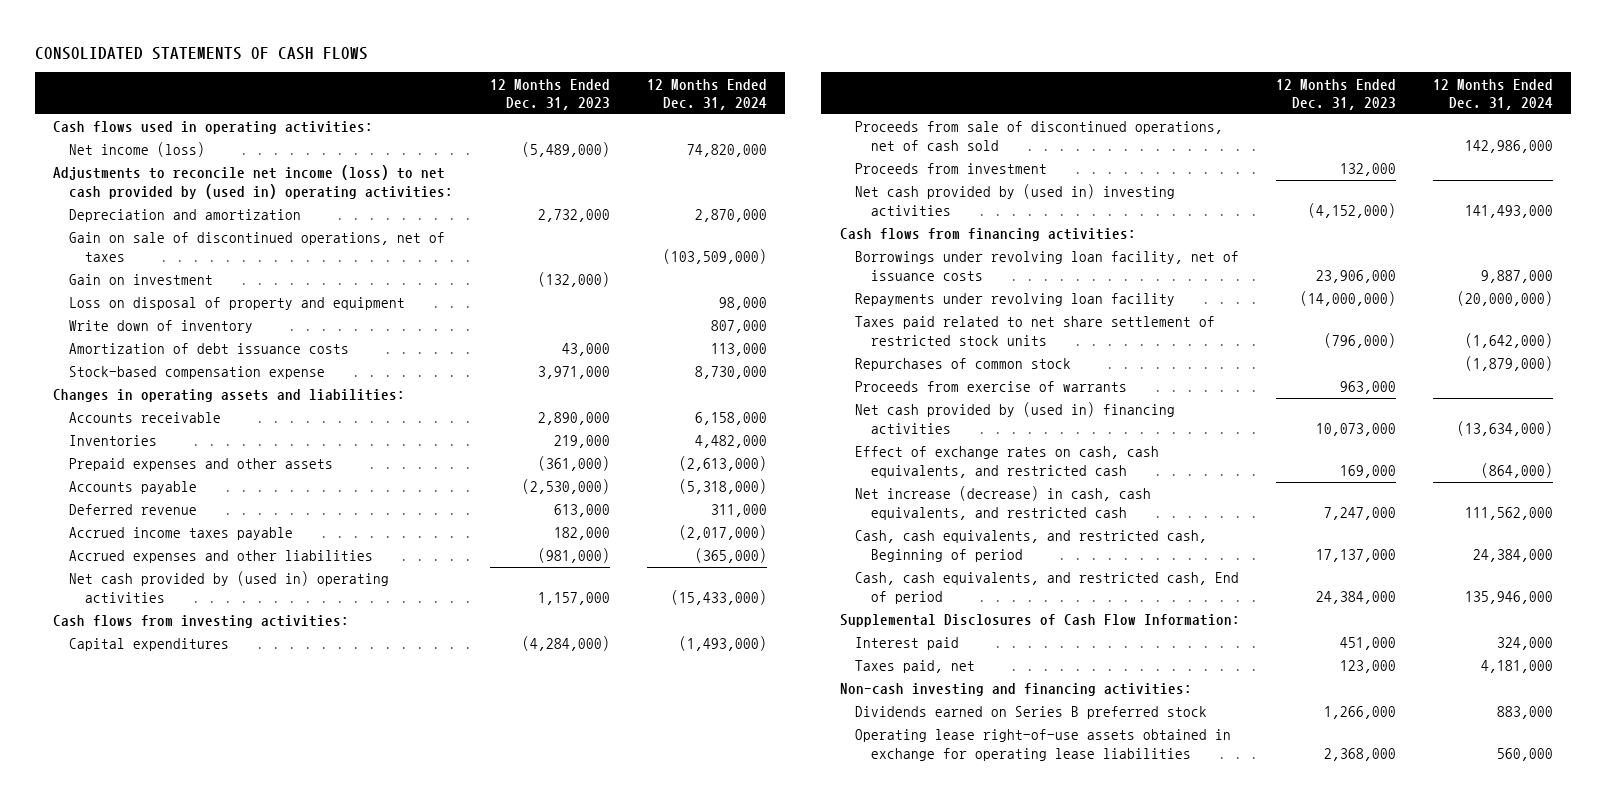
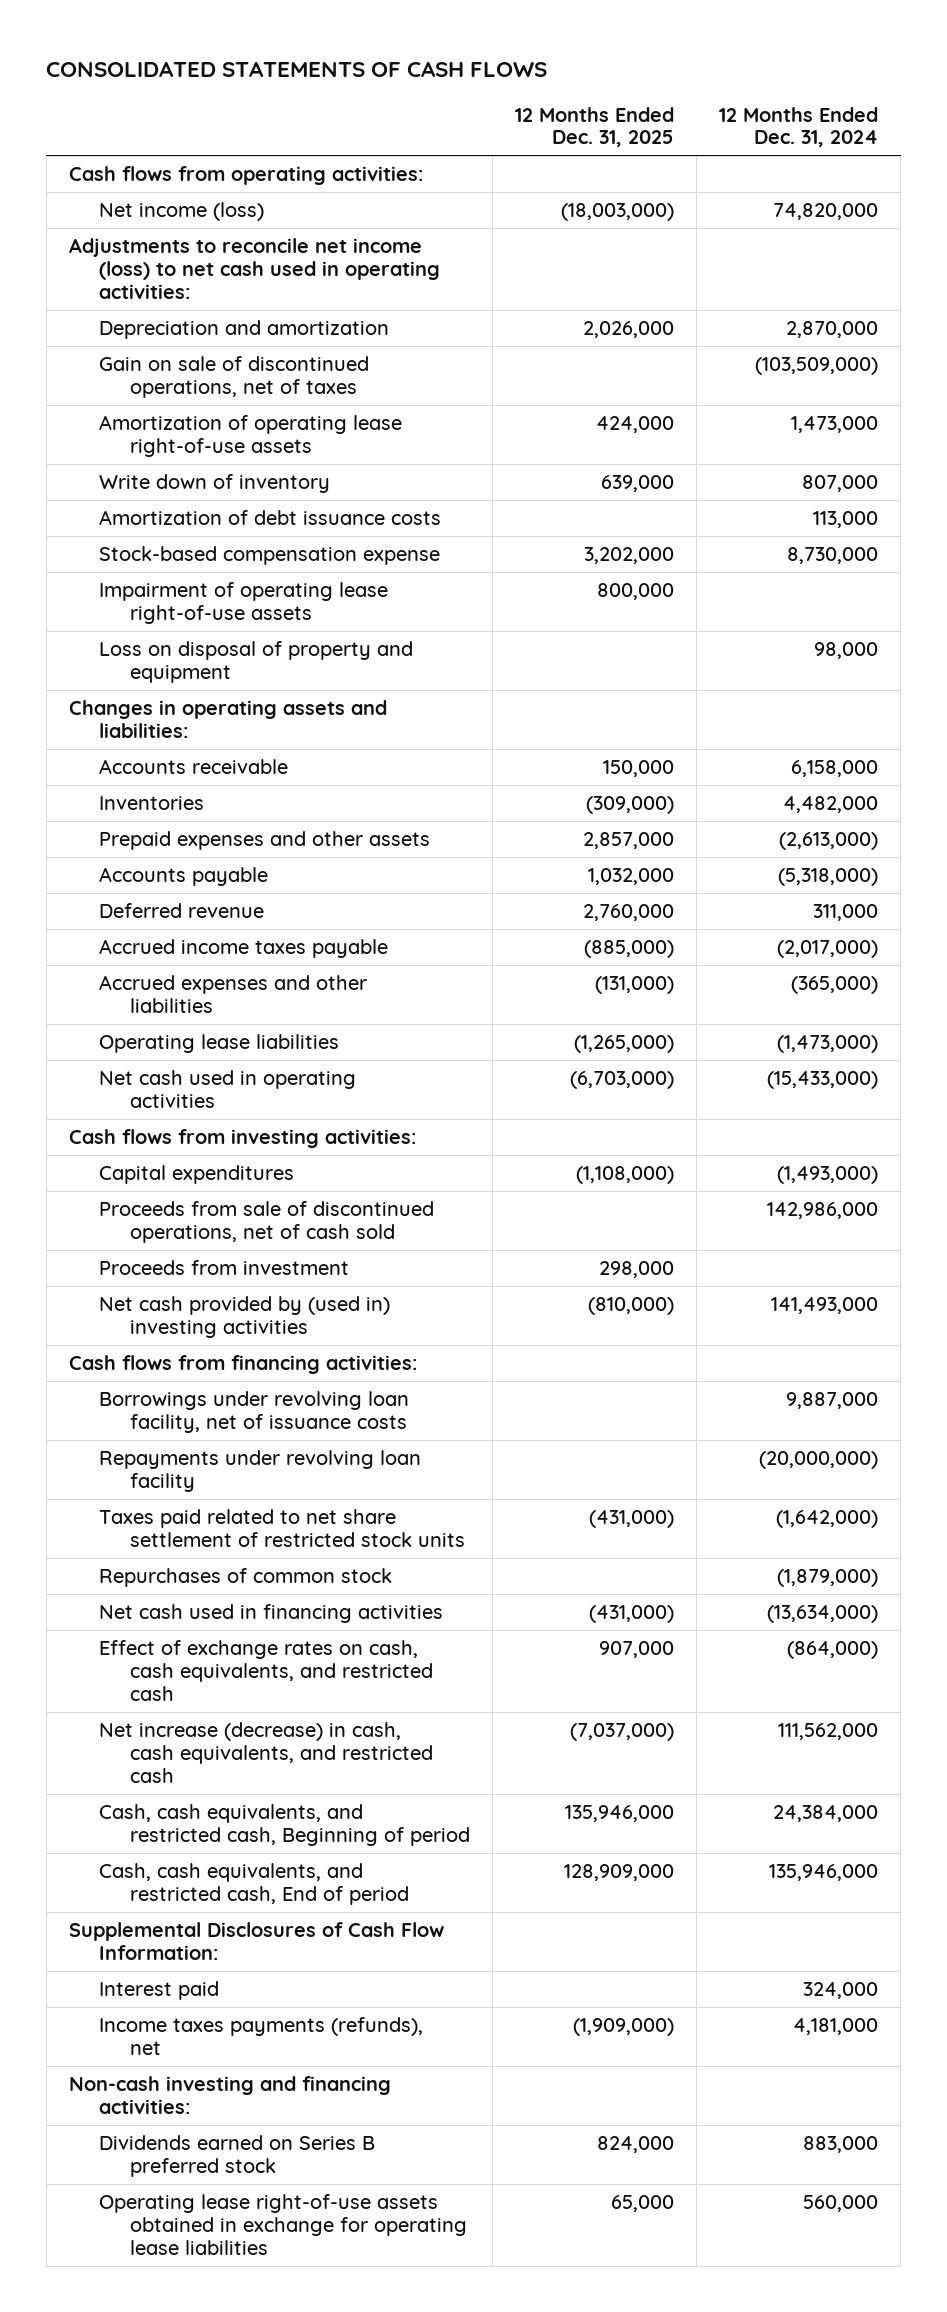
[489,78,610,110] 12 Months Ended Dec. 31, 2023 -> none
none -> [515,106,675,148] 12 Months Ended Dec. 31, 2025
[53,121,374,135] Cash flows used in operating activities: -> [68,166,423,186] Cash flows from operating activities:
[53,165,454,199] Adjustments to reconcile net income (loss) to net cash provided by (used in) operating activities: -> [68,238,441,299] Adjustments to reconcile net income (loss) to net cash used in operating activities:
[69,274,214,286] Gain on investment -> none
none -> [99,415,403,457] Amortization of operating lease right-of-use assets
none -> [99,582,389,624] Impairment of operating lease right-of-use assets
[69,297,406,311] Loss on disposal of property and equipment -> [99,641,414,683] Loss on disposal of property and equipment
none -> [99,1034,340,1054] Operating lease liabilities
[69,571,390,603] Net cash provided by (used in) operating activities -> [99,1070,357,1108] Net cash used in operating activities
[855,381,1128,393] Proceeds from exercise of warrants -> none
[855,402,1176,434] Net cash provided by (used in) financing activities -> [99,1604,444,1624] Net cash used in financing activities
[855,660,976,674] Taxes paid, net -> [99,2017,424,2055] Income taxes payments (refunds), net

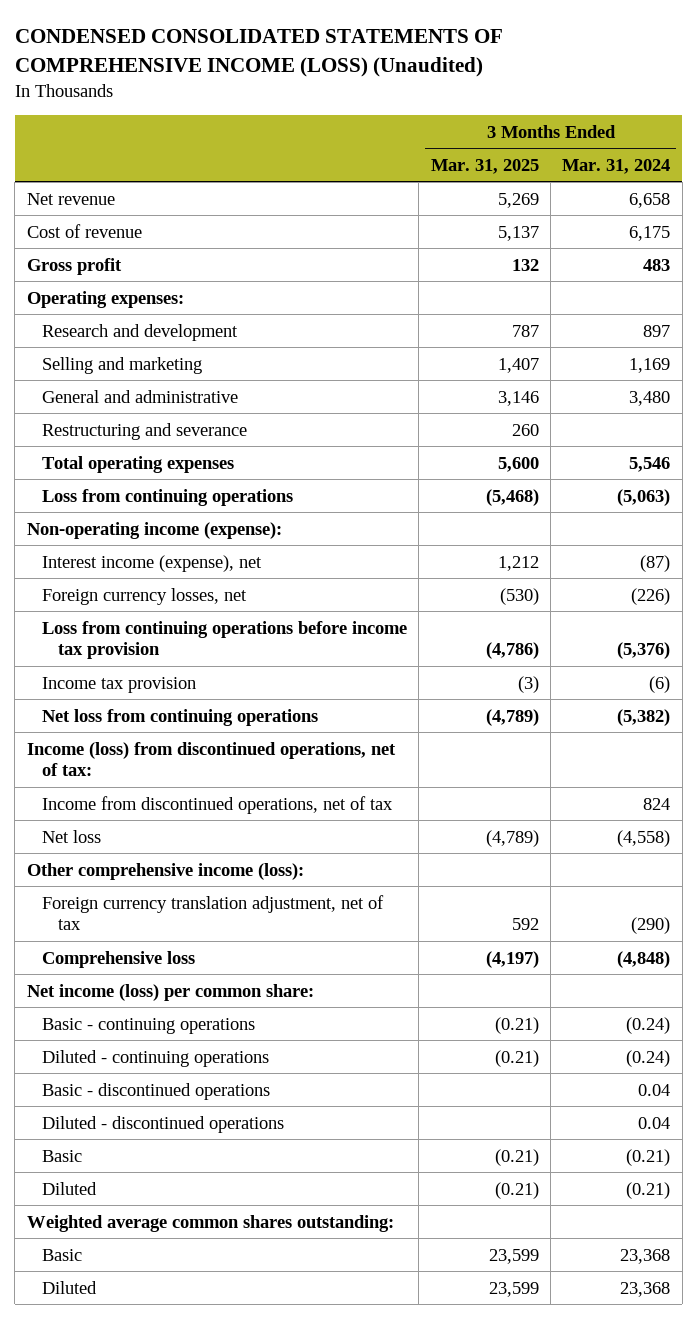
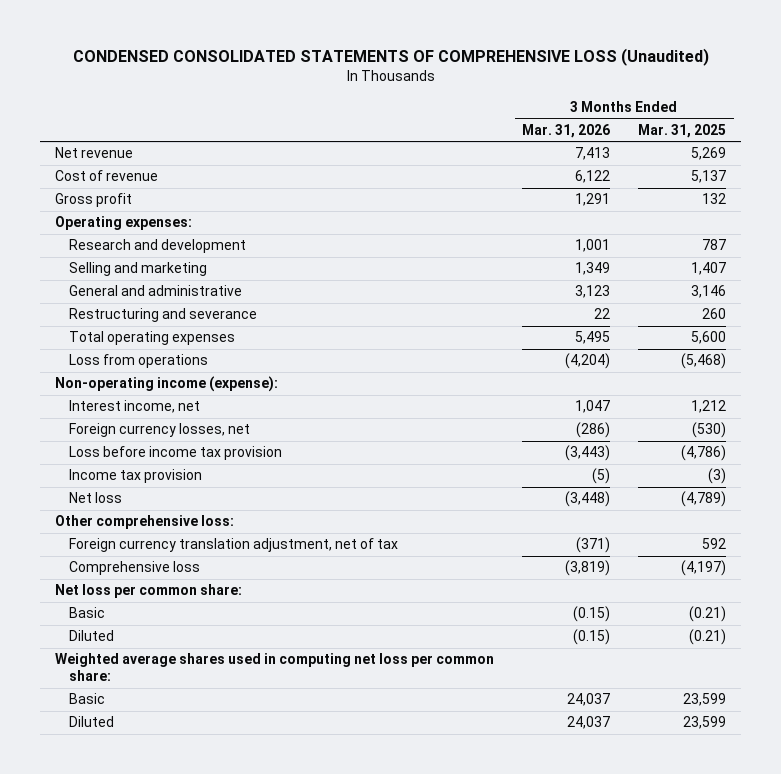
[14,29,503,77] CONDENSED CONSOLIDATED STATEMENTS OF COMPREHENSIVE INCOME (LOSS) (Unaudited) -> [72,48,709,67] CONDENSED CONSOLIDATED STATEMENTS OF COMPREHENSIVE LOSS (Unaudited)
[562,158,671,174] Mar. 31, 2024 -> none
none -> [522,123,611,138] Mar. 31, 2026
[42,488,294,506] Loss from continuing operations -> [68,354,208,369] Loss from operations
[42,554,263,572] Interest income (expense), net -> [68,400,200,414] Interest income, net
[42,620,408,659] Loss from continuing operations before income tax provision -> [68,446,282,461] Loss before income tax provision
[42,708,319,726] Net loss from continuing operations -> none
[26,741,396,776] Income (loss) from discontinued operations, net of tax: -> none
[42,795,394,814] Income from discontinued operations, net of tax -> none
[26,862,304,880] Other comprehensive income (loss): -> [54,515,234,530] Other comprehensive loss:
[42,1017,256,1034] Basic - continuing operations -> none
[42,1049,270,1067] Diluted - continuing operations -> none
[42,1082,271,1100] Basic - discontinued operations -> none
[42,1115,285,1133] Diluted - discontinued operations -> none
[26,983,314,1001] Net income (loss) per common share: -> [54,584,242,599] Net loss per common share:
[26,1214,394,1232] Weighted average common shares outstanding: -> [54,653,494,682] Weighted average shares used in computing net loss per common share:

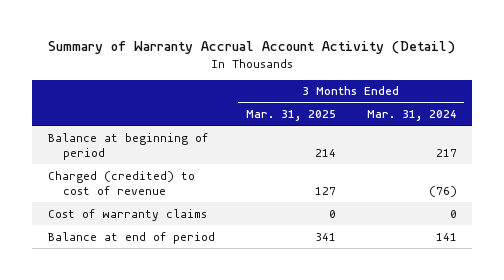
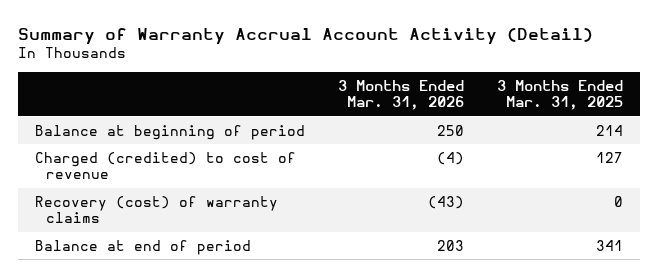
[366,109,457,121] Mar. 31, 2024 -> none
none -> [337,79,464,111] 3 Months Ended Mar. 31, 2026
[47,208,207,221] Cost of warranty claims -> [34,195,278,224] Recovery (cost) of warranty claims

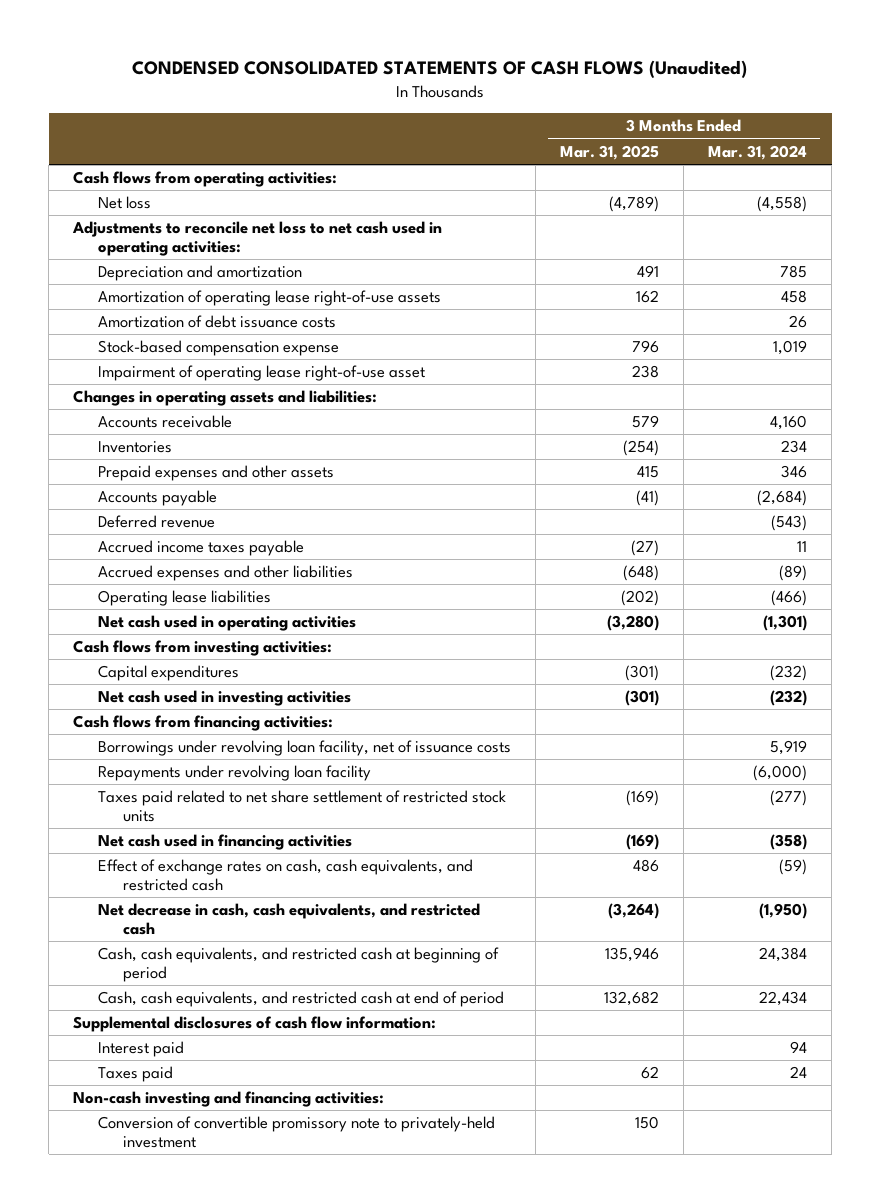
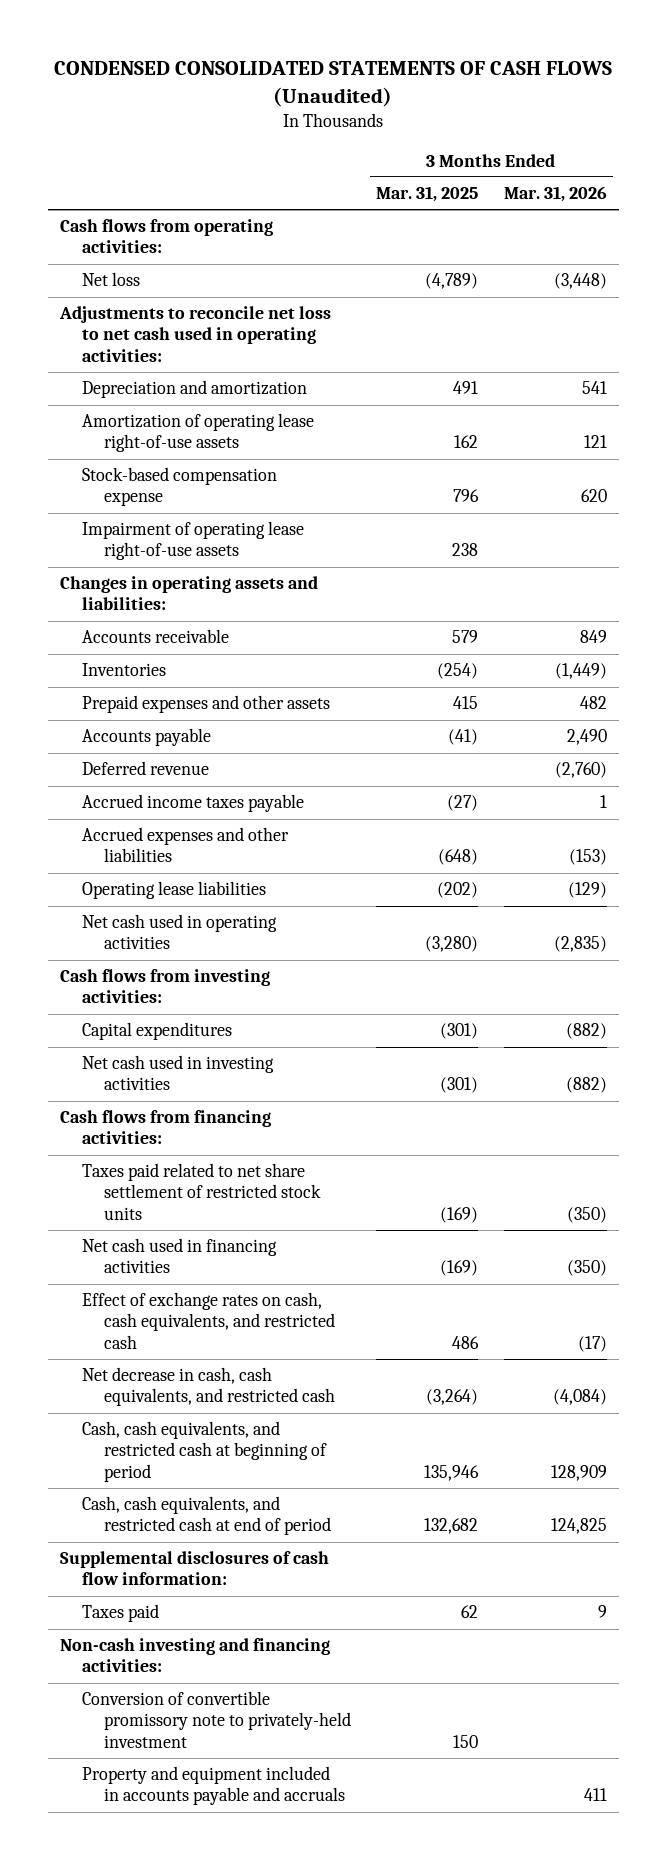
[708,144,808,160] Mar. 31, 2024 -> none
none -> [503,186,607,203] Mar. 31, 2026
[98,315,337,329] Amortization of debt issuance costs -> none
[98,365,426,382] Impairment of operating lease right-of-use asset -> [82,521,305,561] Impairment of operating lease right-of-use assets
[98,740,512,757] Borrowings under revolving loan facility, net of issuance costs -> none
[98,765,372,782] Repayments under revolving loan facility -> none
[98,1041,185,1058] Interest paid -> none
none -> [82,1766,346,1806] Property and equipment included in accounts payable and accruals

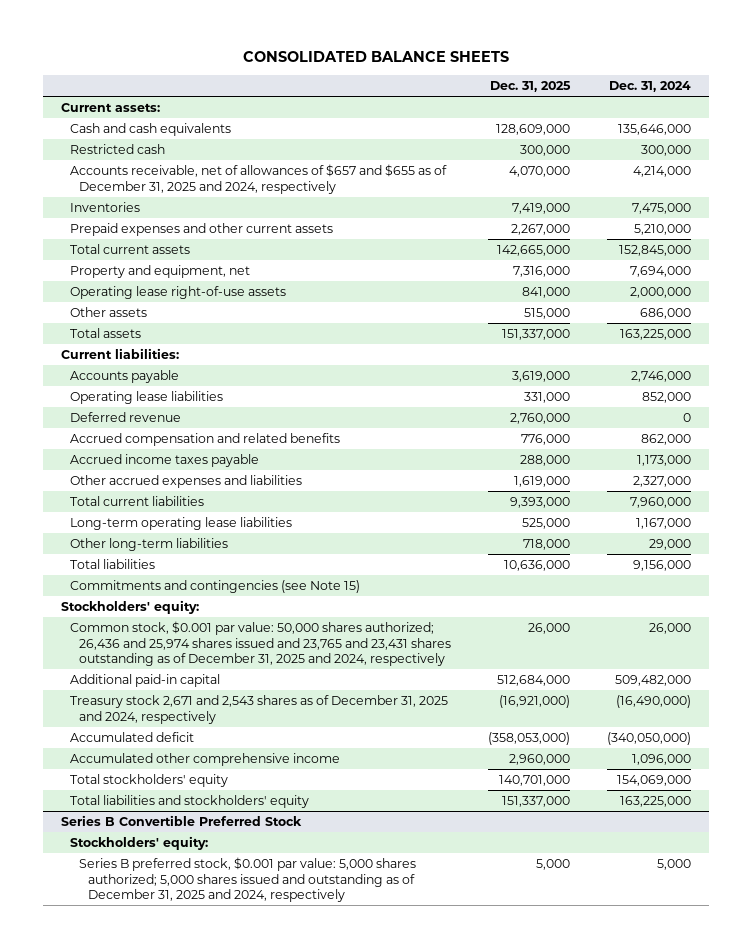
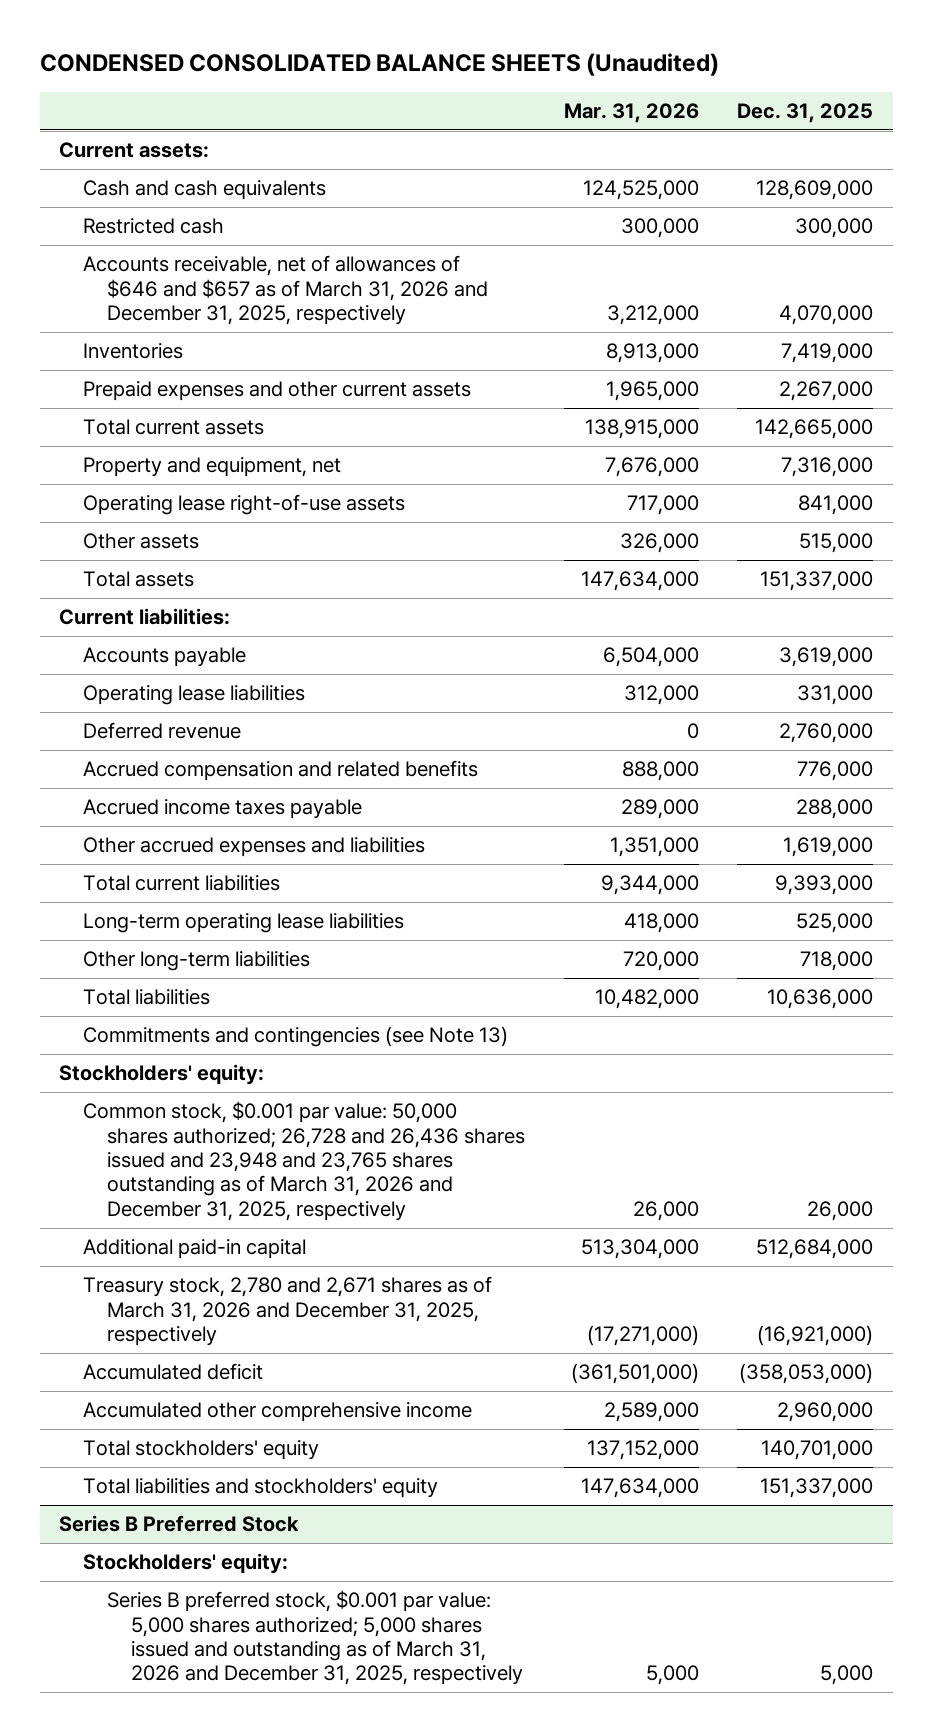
[242,51,509,63] CONSOLIDATED BALANCE SHEETS -> [39,53,719,77] CONDENSED CONSOLIDATED BALANCE SHEETS (Unaudited)
[608,80,691,92] Dec. 31, 2024 -> none
none -> [563,102,699,123] Mar. 31, 2026
[70,164,448,194] Accounts receivable, net of allowances of $657 and $655 as of December 31, 2025 and 2024, respectively -> [83,255,489,326] Accounts receivable, net of allowances of $646 and $657 as of March 31, 2026 and December 31, 2025, respectively
[70,580,361,594] Commitments and contingencies (see Note 15) -> [83,1026,509,1048] Commitments and contingencies (see Note 13)
[70,621,452,667] Common stock, $0.001 par value: 50,000 shares authorized; 26,436 and 25,974 shares issued and 23,765 and 23,431 shares outstanding as of December 31, 2025 and 2024, respectively -> [83,1101,526,1221] Common stock, $0.001 par value: 50,000 shares authorized; 26,728 and 26,436 shares issued and 23,948 and 23,765 shares outstanding as of March 31, 2026 and December 31, 2025, respectively
[70,695,449,724] Treasury stock 2,671 and 2,543 shares as of December 31, 2025 and 2024, respectively -> [83,1276,493,1347] Treasury stock, 2,780 and 2,671 shares as of March 31, 2026 and December 31, 2025, respectively
[61,815,303,827] Series B Convertible Preferred Stock -> [59,1515,300,1533] Series B Preferred Stock
[79,857,417,903] Series B preferred stock, $0.001 par value: 5,000 shares authorized; 5,000 shares issued and outstanding as of December 31, 2025 and 2024, respectively -> [107,1590,524,1686] Series B preferred stock, $0.001 par value: 5,000 shares authorized; 5,000 shares issued and outstanding as of March 31, 2026 and December 31, 2025, respectively

